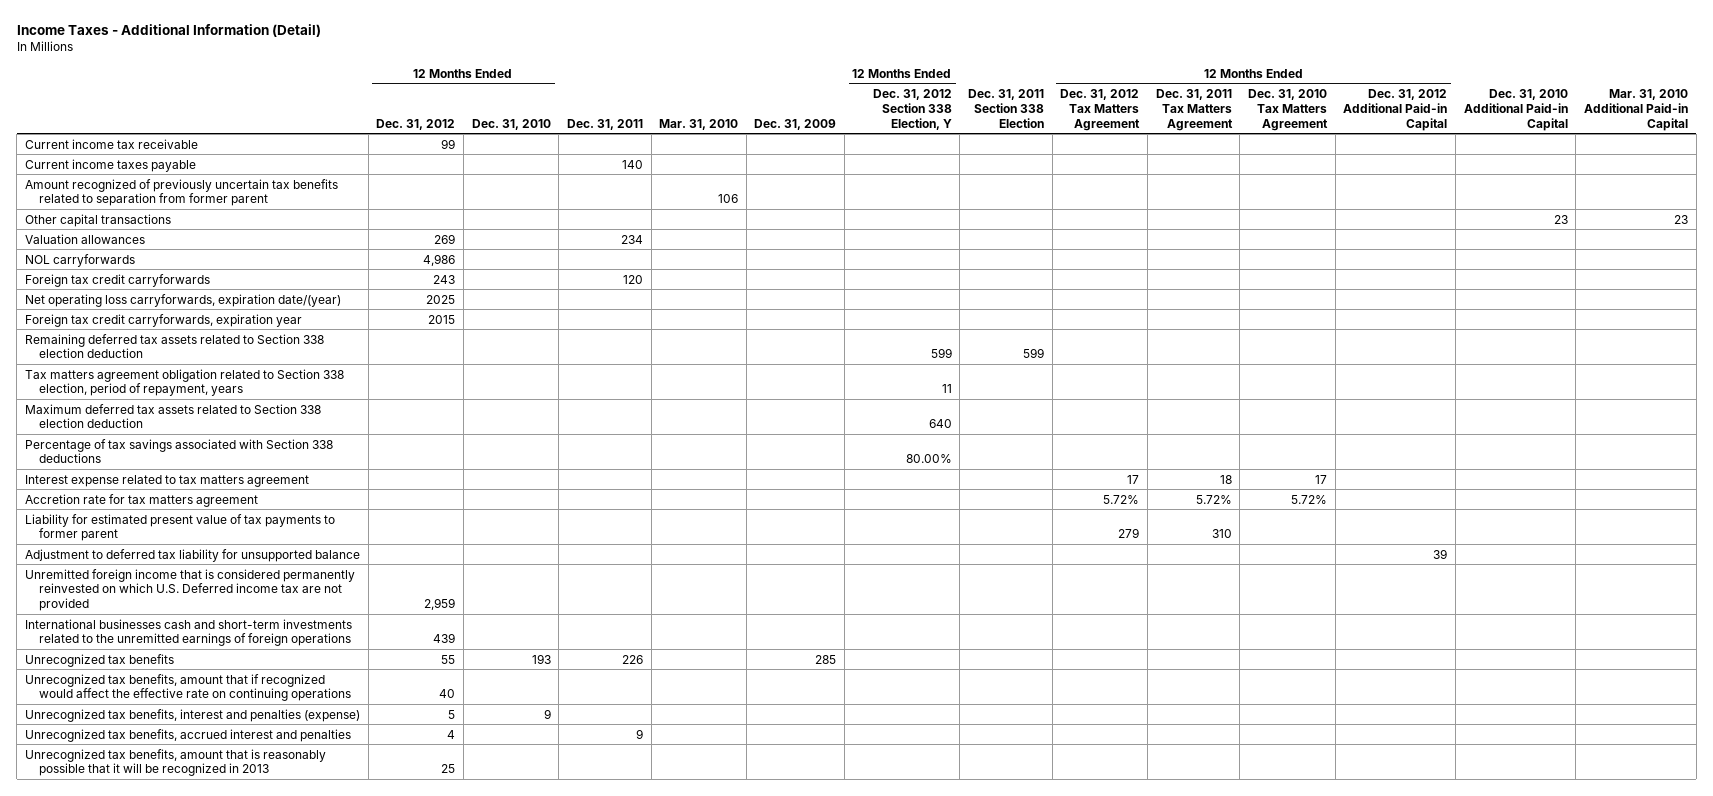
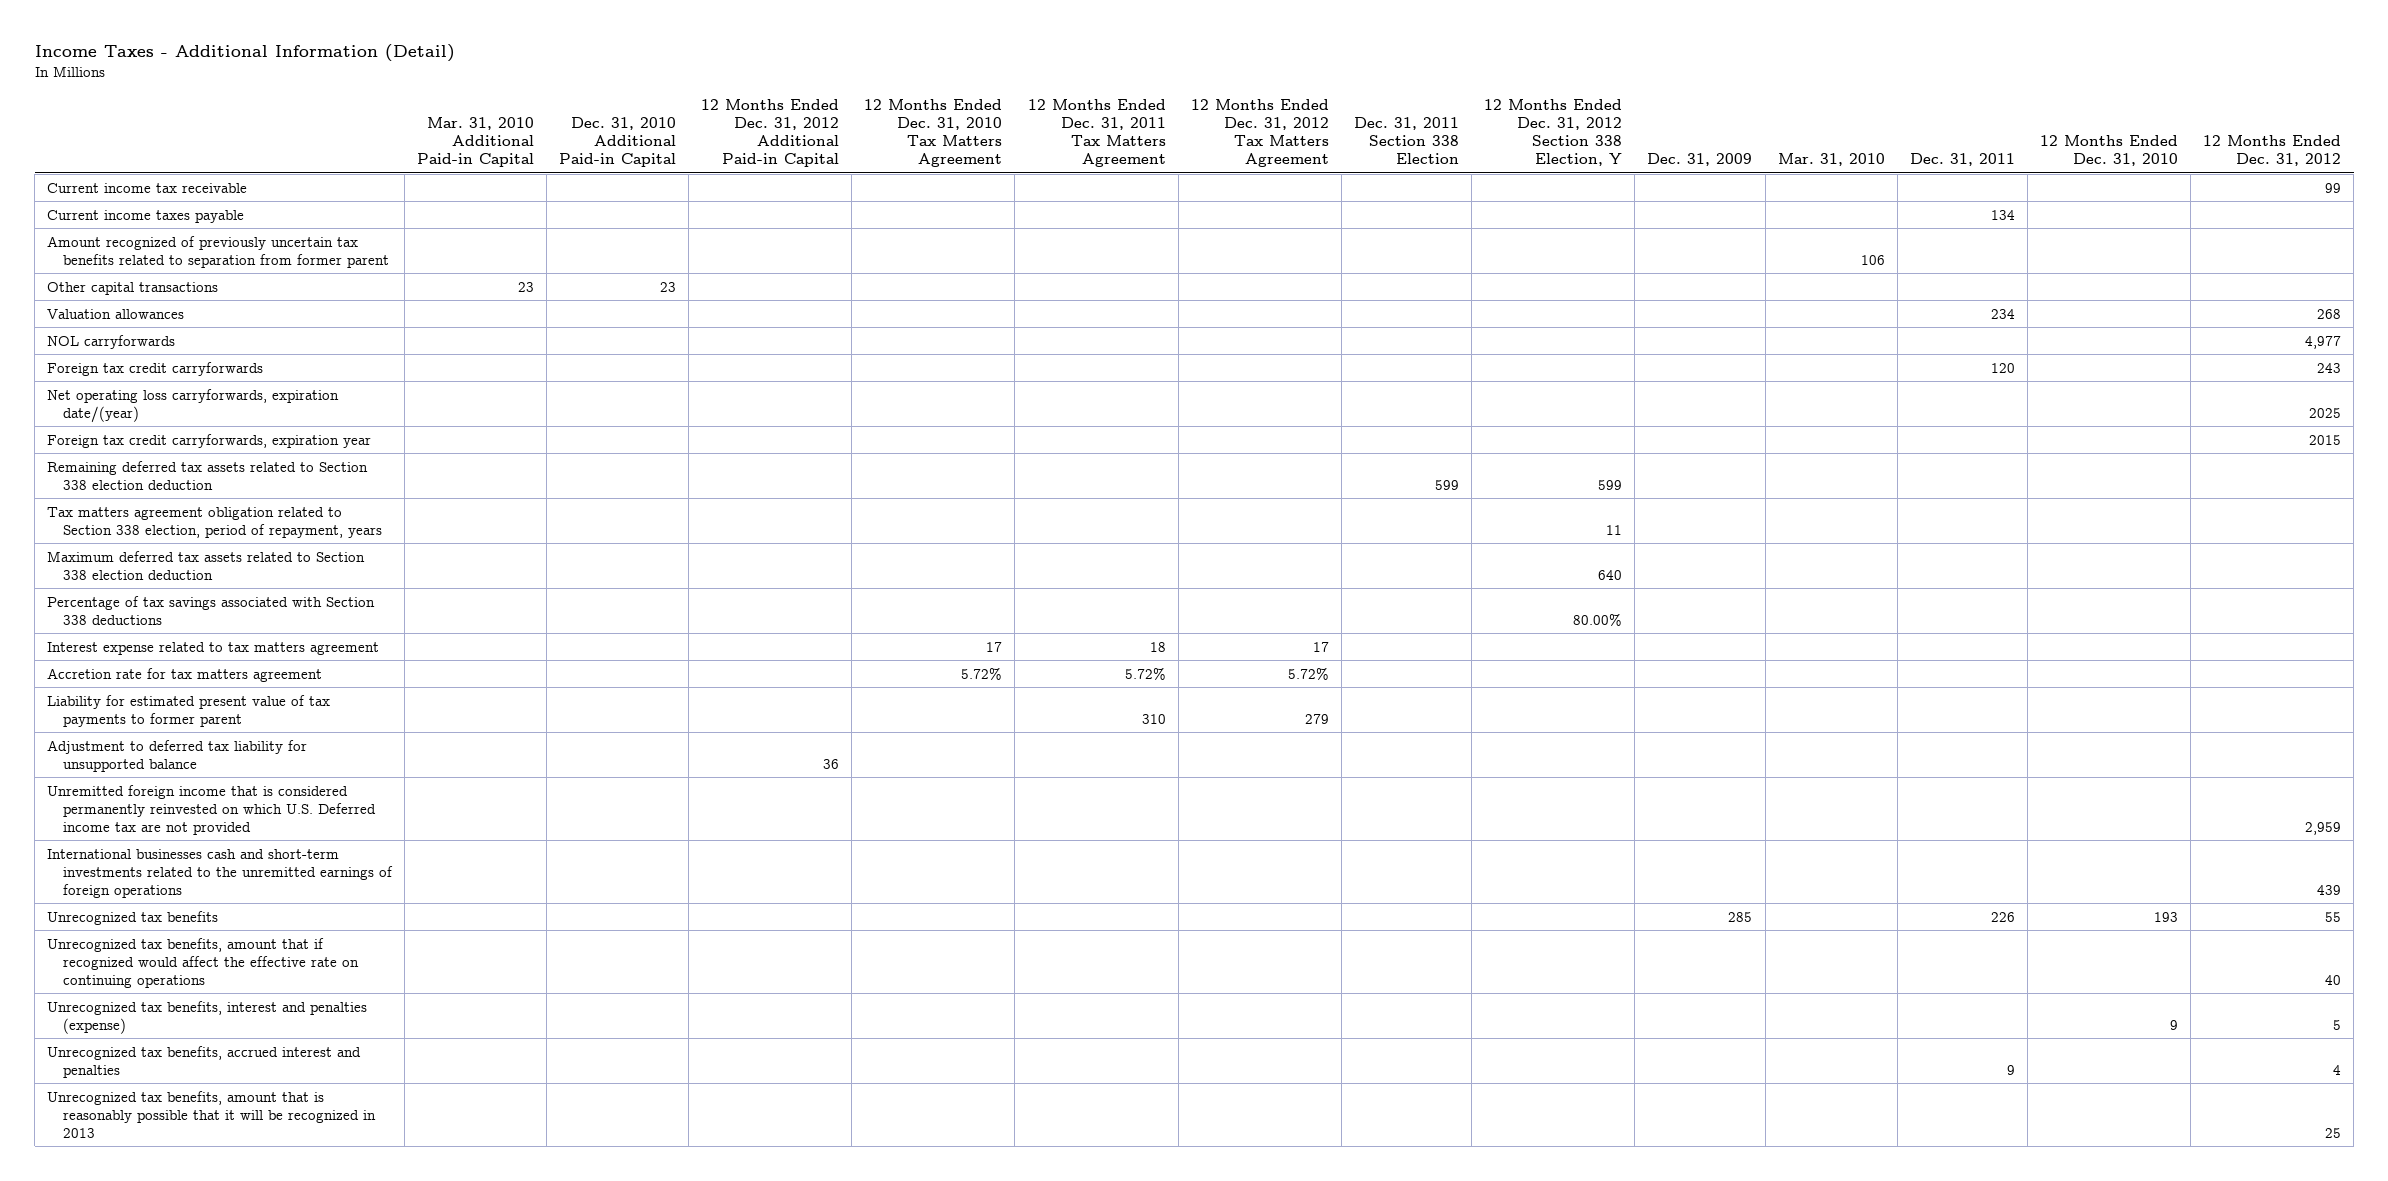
[621,159,643,169] 140 -> [1990,209,2015,220] 134
[434,233,456,244] 269 -> [2317,308,2342,319] 268
[423,253,456,266] 4,986 -> [2305,335,2342,349] 4,977
[1433,548,1448,559] 39 -> [823,758,840,769] 36

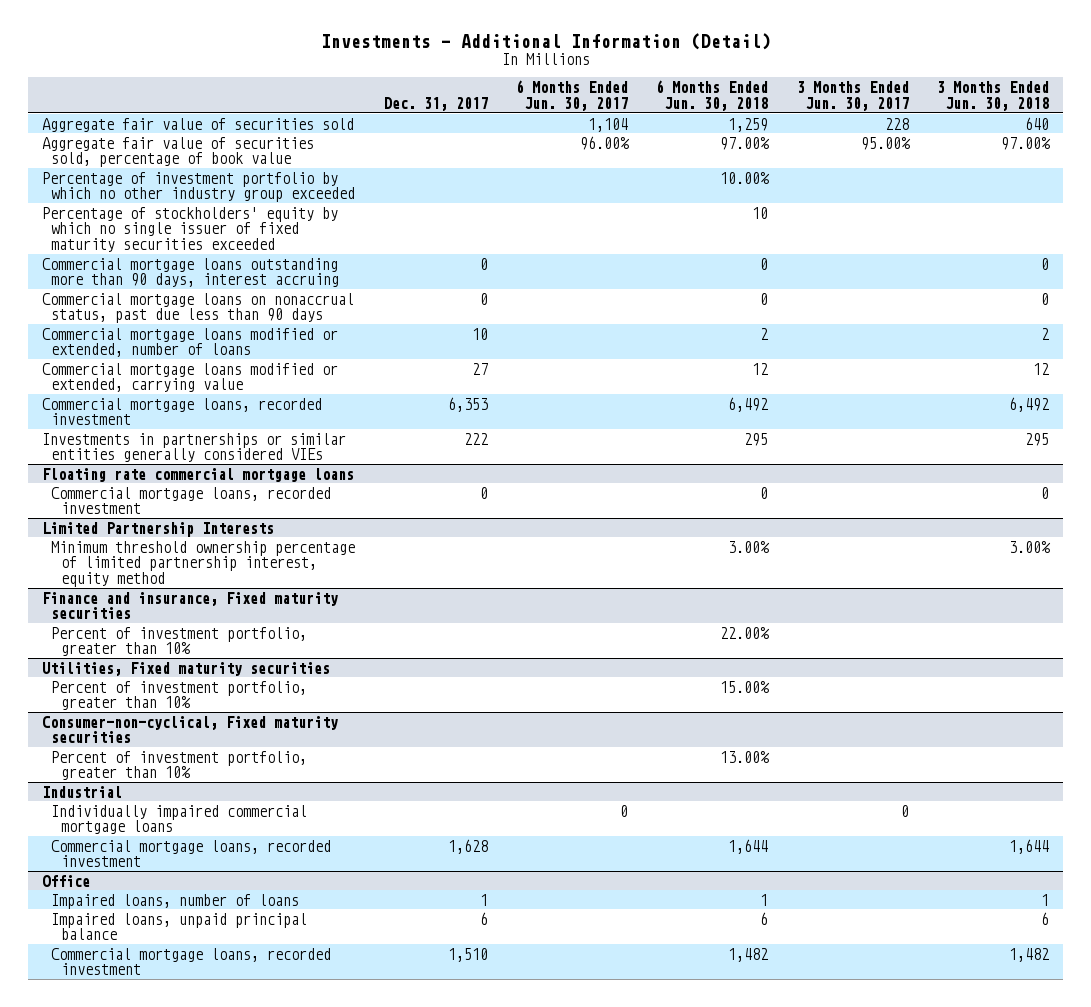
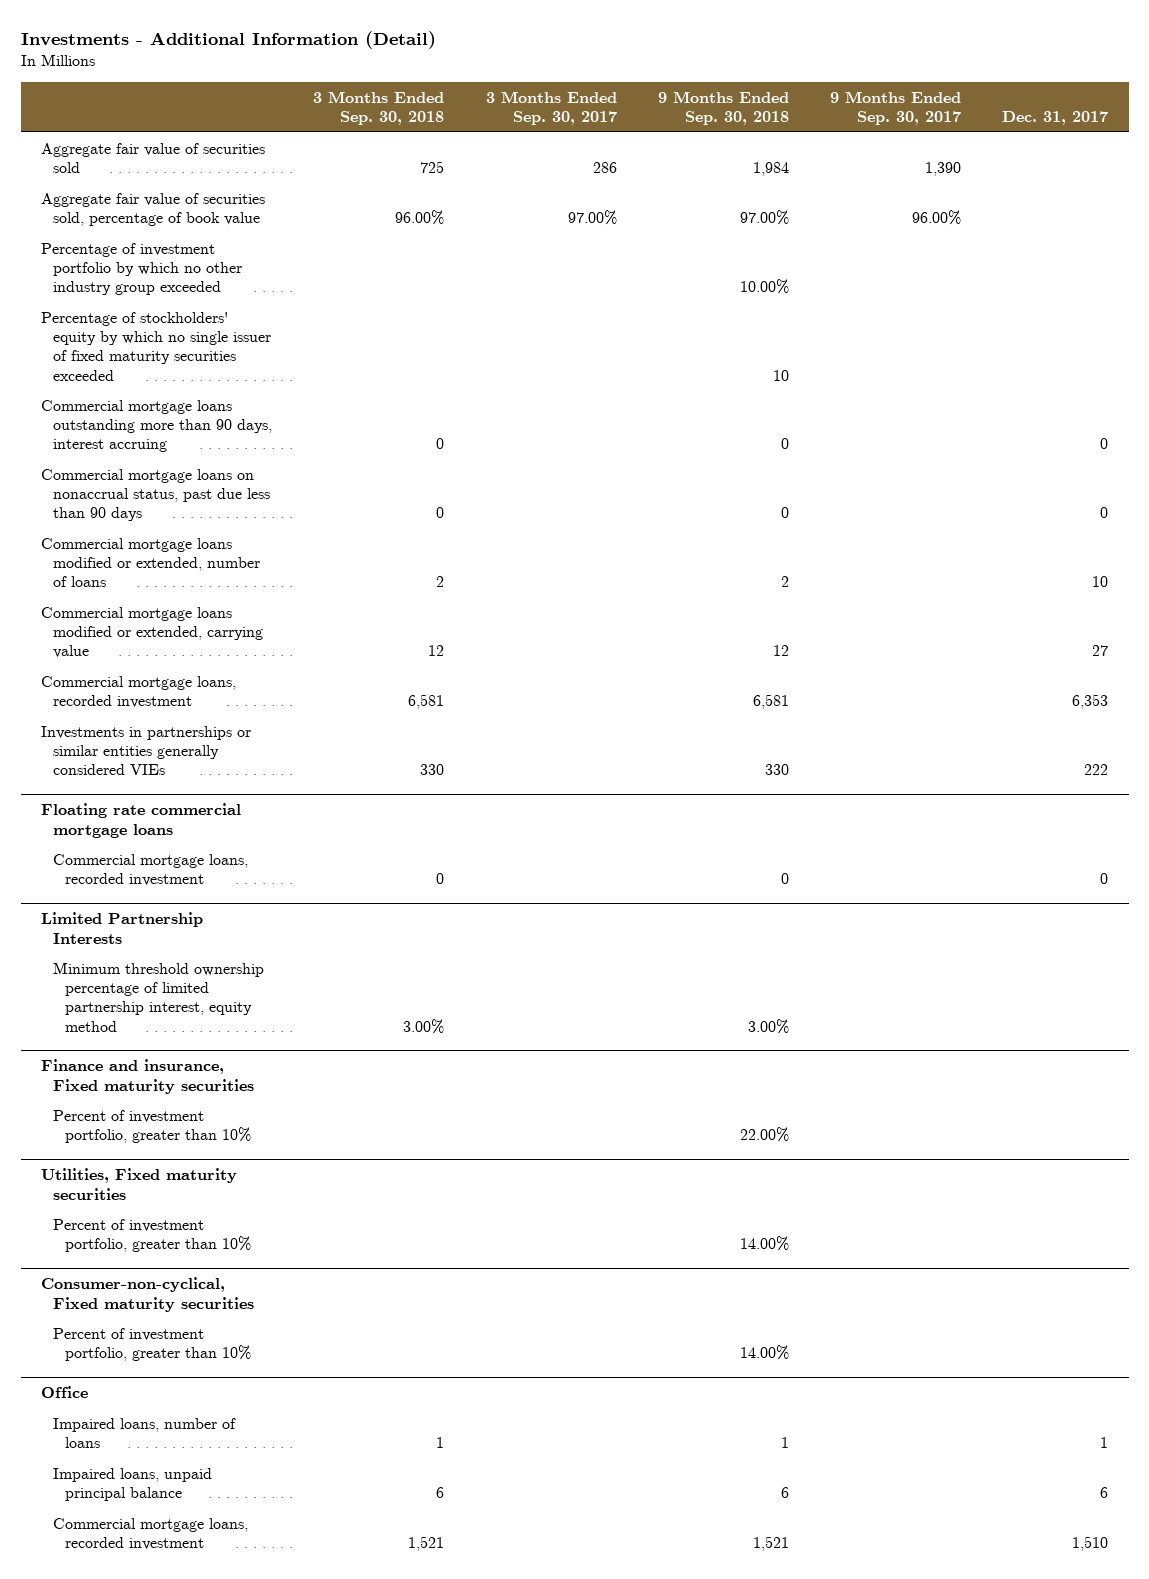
[516,79,629,111] 6 Months Ended Jun. 30, 2017 -> none
[656,79,769,111] 6 Months Ended Jun. 30, 2018 -> none
[796,80,909,111] 3 Months Ended Jun. 30, 2017 -> none
[937,80,1050,111] 3 Months Ended Jun. 30, 2018 -> none
none -> [313,90,445,126] 3 Months Ended Sep. 30, 2018
none -> [485,90,617,126] 3 Months Ended Sep. 30, 2017
none -> [657,90,789,126] 9 Months Ended Sep. 30, 2018
none -> [829,90,961,126] 9 Months Ended Sep. 30, 2017
[42,785,123,798] Industrial -> none
[51,804,308,835] Individually impaired commercial mortgage loans -> none
[51,839,332,868] Commercial mortgage loans, recorded investment -> none

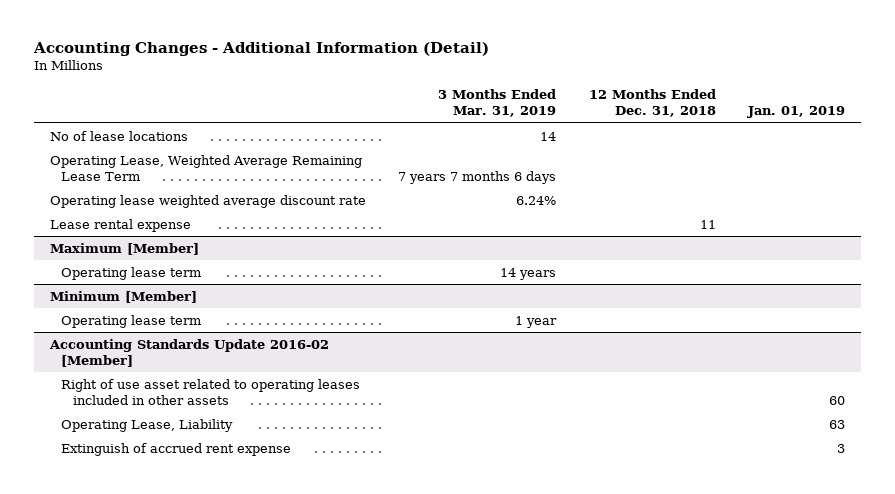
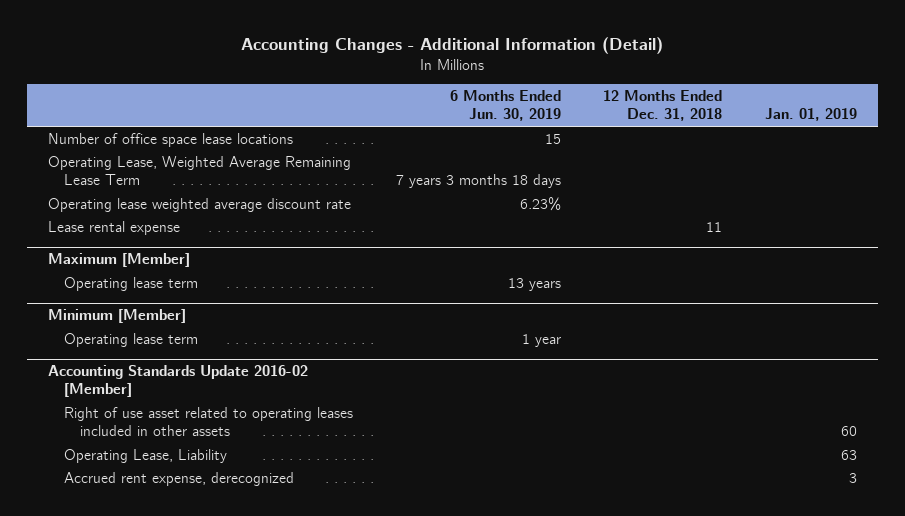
[438,89,557,118] 3 Months Ended Mar. 31, 2019 -> none
none -> [449,90,561,122] 6 Months Ended Jun. 30, 2019
[49,130,188,141] No of lease locations -> none
none -> [48,132,294,147] Number of office space lease locations
[61,442,292,456] Extinguish of accrued rent expense -> [63,471,294,486] Accrued rent expense, derecognized

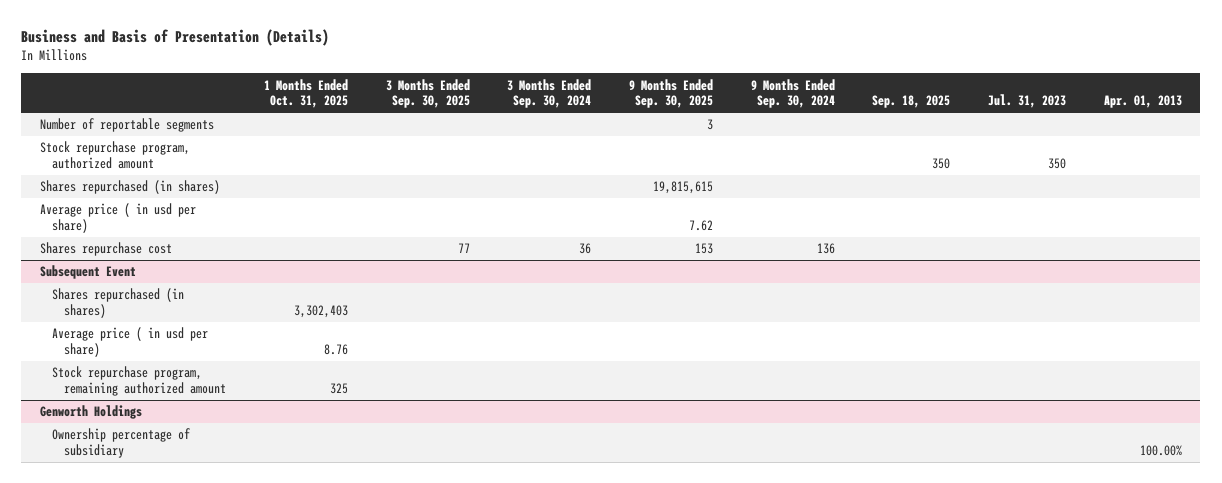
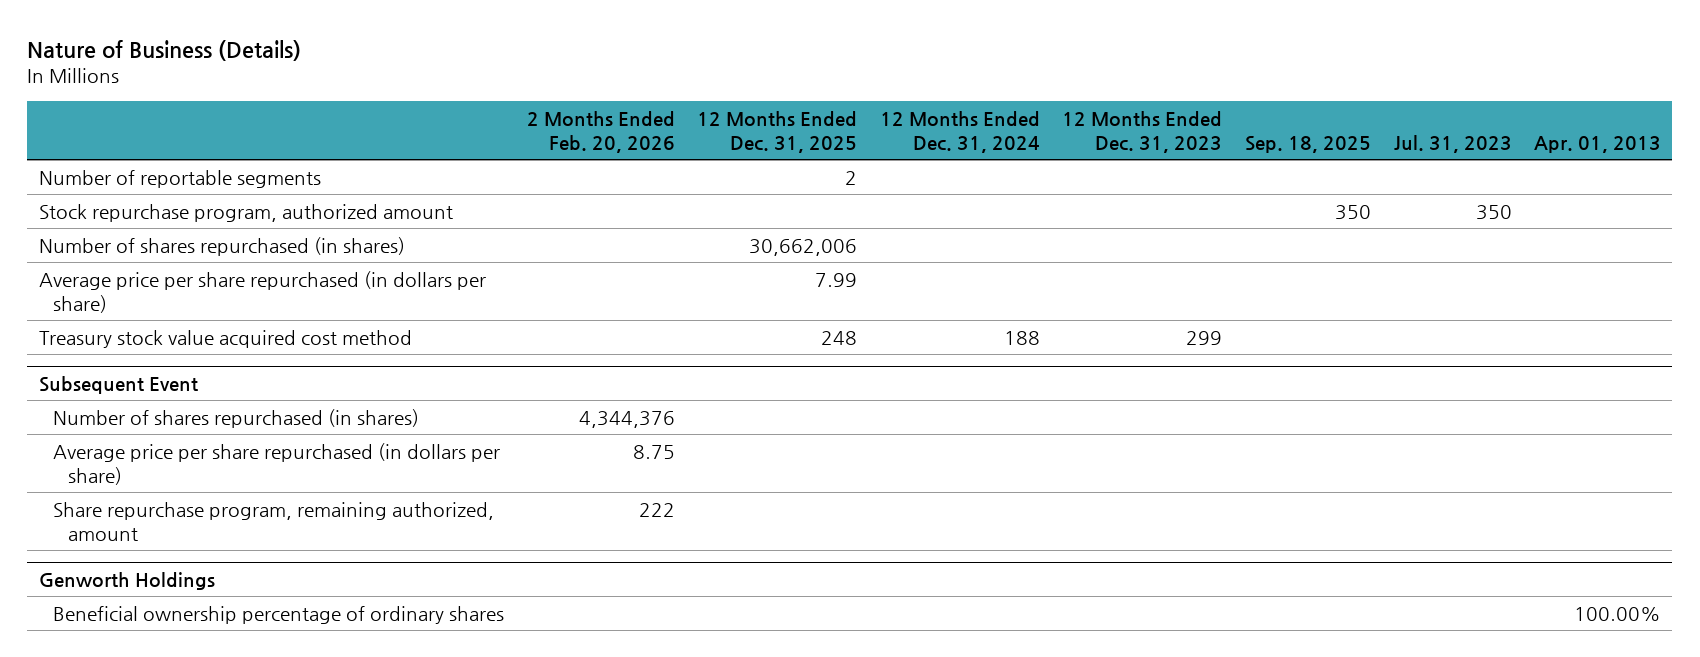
[21,29,330,47] Business and Basis of Presentation (Details) -> [27,39,302,61] Nature of Business (Details)
[264,78,349,109] 1 Months Ended Oct. 31, 2025 -> none
[385,78,470,109] 3 Months Ended Sep. 30, 2025 -> none
[507,78,592,109] 3 Months Ended Sep. 30, 2024 -> none
[629,78,714,109] 9 Months Ended Sep. 30, 2025 -> none
[750,78,835,109] 9 Months Ended Sep. 30, 2024 -> none
none -> [526,110,675,153] 2 Months Ended Feb. 20, 2026
none -> [697,110,858,153] 12 Months Ended Dec. 31, 2025
none -> [879,110,1040,153] 12 Months Ended Dec. 31, 2024
none -> [1062,110,1223,153] 12 Months Ended Dec. 31, 2023
[40,180,221,195] Shares repurchased (in shares) -> [38,236,405,256] Number of shares repurchased (in shares)
[40,203,197,233] Average price ( in usd per share) -> [38,270,486,313] Average price per share repurchased (in dollars per share)
[40,242,173,257] Shares repurchase cost -> [38,329,412,348] Treasury stock value acquired cost method
[52,288,185,318] Shares repurchased (in shares) -> [53,408,420,428] Number of shares repurchased (in shares)
[52,327,209,357] Average price ( in usd per share) -> [53,442,501,485] Average price per share repurchased (in dollars per share)
[52,366,227,396] Stock repurchase program, remaining authorized amount -> [53,501,495,541] Share repurchase program, remaining authorized, amount
[52,428,191,458] Ownership percentage of subsidiary -> none
none -> [53,605,505,624] Beneficial ownership percentage of ordinary shares

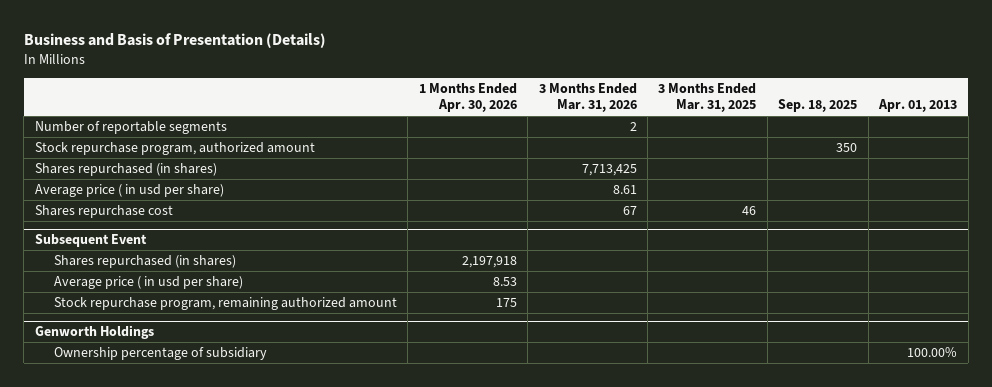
[27,39,302,61] Nature of Business (Details) -> [23,33,326,49] Business and Basis of Presentation (Details)
[526,110,675,153] 2 Months Ended Feb. 20, 2026 -> none
[697,110,858,153] 12 Months Ended Dec. 31, 2025 -> none
[879,110,1040,153] 12 Months Ended Dec. 31, 2024 -> none
[1062,110,1223,153] 12 Months Ended Dec. 31, 2023 -> none
[1393,134,1512,153] Jul. 31, 2023 -> none
none -> [418,82,517,113] 1 Months Ended Apr. 30, 2026
none -> [538,82,637,113] 3 Months Ended Mar. 31, 2026
none -> [658,82,757,113] 3 Months Ended Mar. 31, 2025
[38,236,405,256] Number of shares repurchased (in shares) -> [34,162,217,176] Shares repurchased (in shares)
[38,270,486,313] Average price per share repurchased (in dollars per share) -> [34,183,224,197] Average price ( in usd per share)
[38,329,412,348] Treasury stock value acquired cost method -> [34,204,173,218] Shares repurchase cost
[53,408,420,428] Number of shares repurchased (in shares) -> [53,254,236,268] Shares repurchased (in shares)
[53,442,501,485] Average price per share repurchased (in dollars per share) -> [53,275,243,289] Average price ( in usd per share)
[53,501,495,541] Share repurchase program, remaining authorized, amount -> [53,296,397,310] Stock repurchase program, remaining authorized amount
[53,605,505,624] Beneficial ownership percentage of ordinary shares -> none
none -> [53,346,267,360] Ownership percentage of subsidiary

